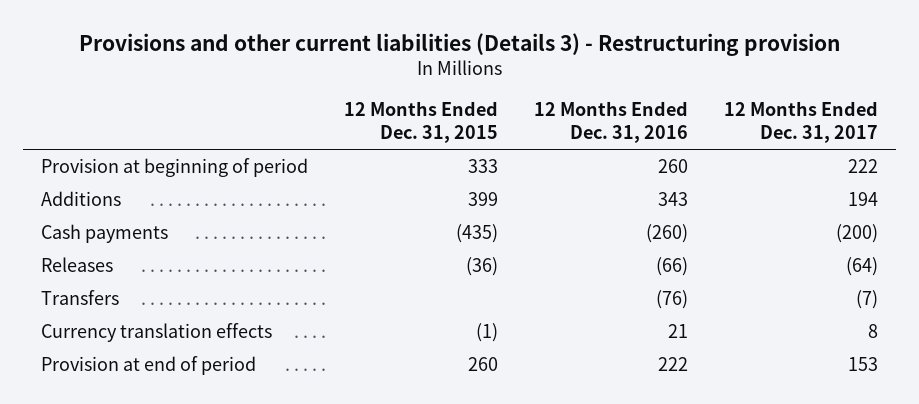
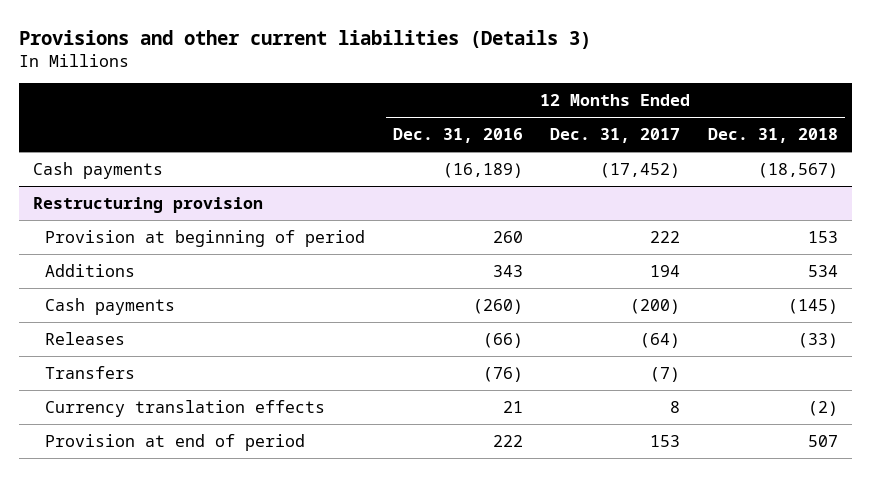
[78,32,840,56] Provisions and other current liabilities (Details 3) - Restructuring provision -> [18,29,591,49] Provisions and other current liabilities (Details 3)
[343,101,498,144] 12 Months Ended Dec. 31, 2015 -> none
none -> [708,128,839,144] Dec. 31, 2018
none -> [32,161,163,179] Cash payments
none -> [32,196,263,213] Restructuring provision

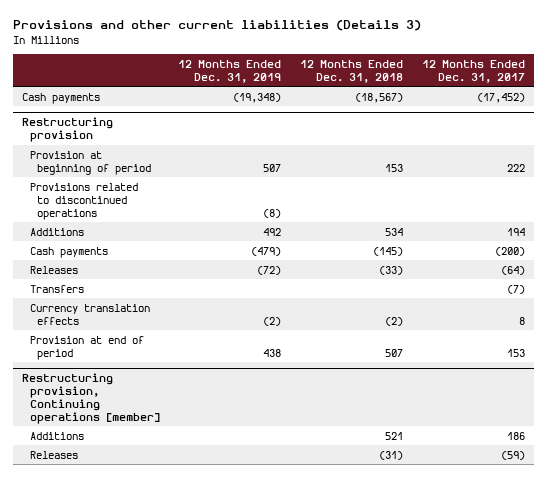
[392,128,523,144] Dec. 31, 2016 -> none
none -> [178,59,282,83] 12 Months Ended Dec. 31, 2019
none -> [29,182,138,220] Provisions related to discontinued operations
none -> [22,373,160,424] Restructuring provision, Continuing operations [member]
none -> [29,431,84,440] Additions
none -> [29,450,78,459] Releases

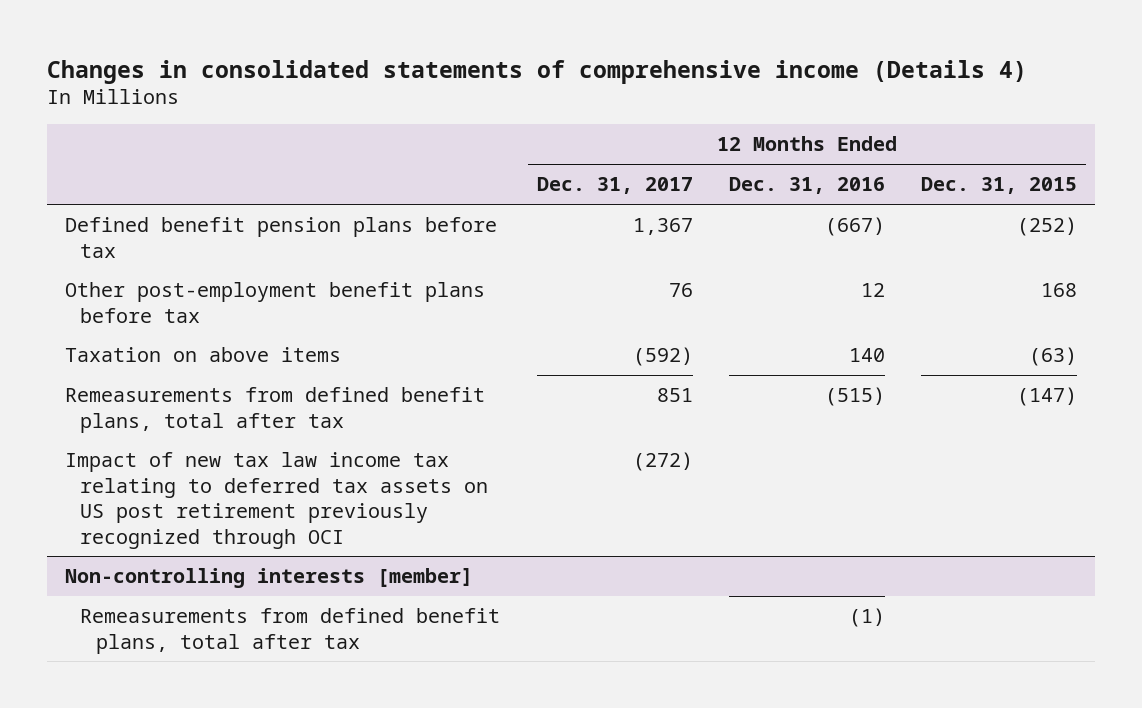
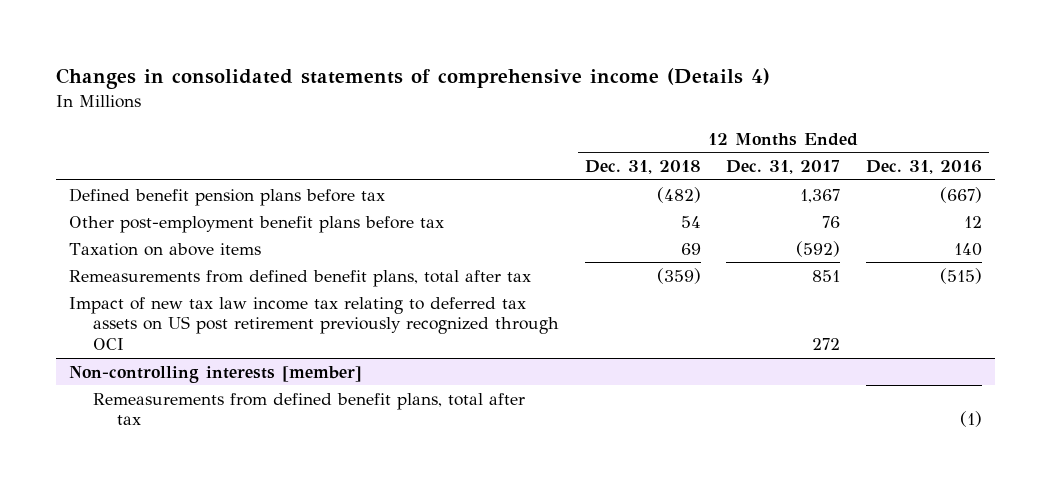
[920,177,1077,195] Dec. 31, 2015 -> none
none -> [584,159,701,174] Dec. 31, 2018
[632,452,693,472] (272) -> [812,337,841,350] 272

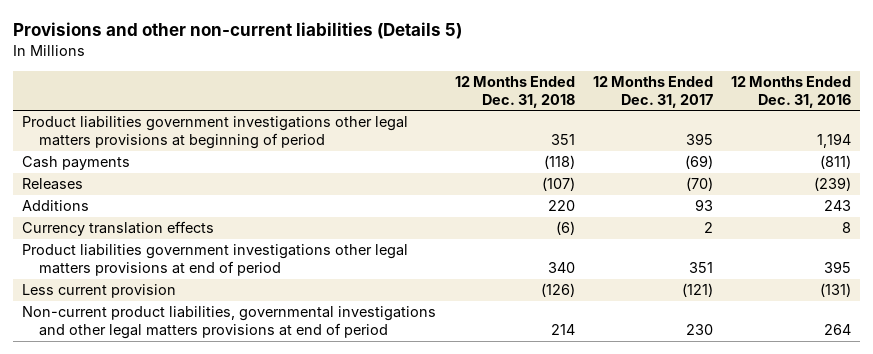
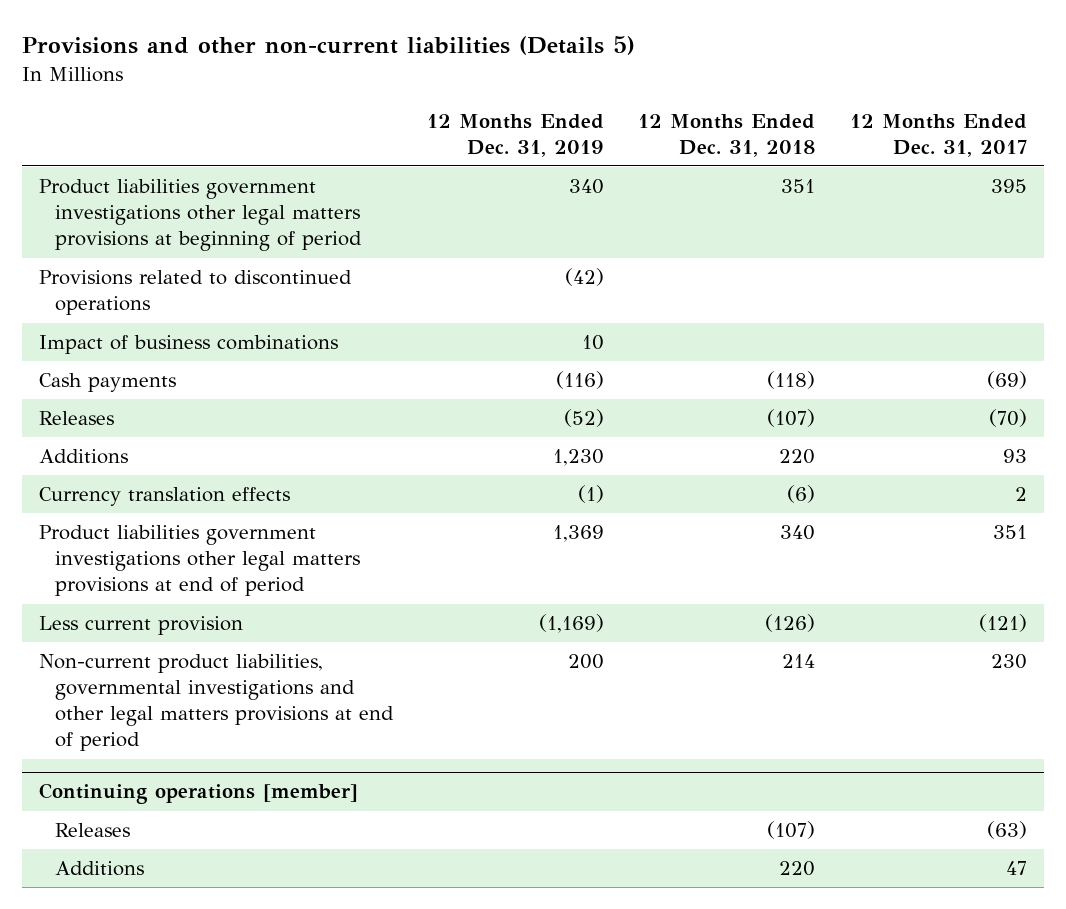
[730,75,851,108] 12 Months Ended Dec. 31, 2016 -> none
none -> [427,113,605,157] 12 Months Ended Dec. 31, 2019
none -> [38,270,352,316] Provisions related to discontinued operations
none -> [38,335,338,355] Impact of business combinations
none -> [38,783,358,805] Continuing operations [member]
none -> [54,823,130,838] Releases
none -> [54,861,144,877] Additions

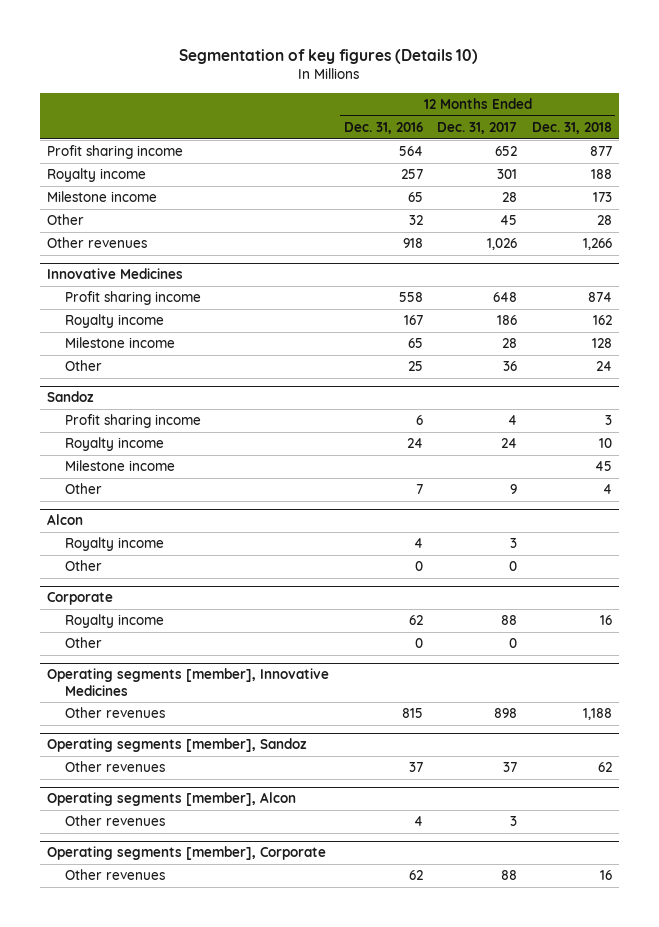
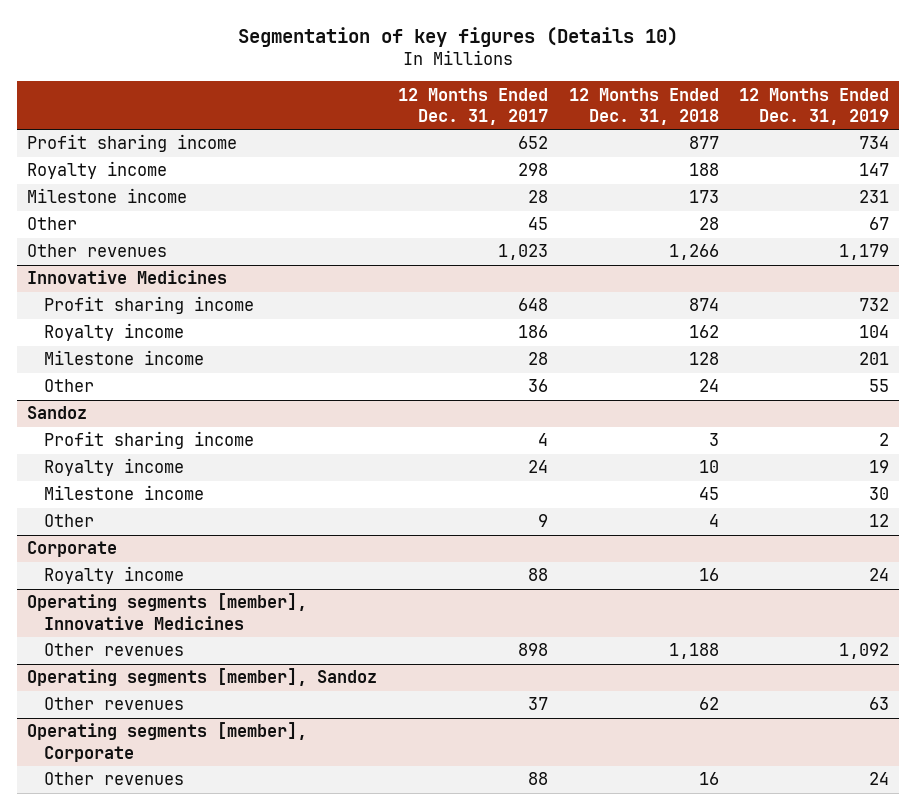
[343,121,423,134] Dec. 31, 2016 -> none
none -> [739,87,890,125] 12 Months Ended Dec. 31, 2019
[497,169,518,180] 301 -> [517,163,548,177] 298
[487,238,518,251] 1,026 -> [497,244,548,261] 1,023
[47,514,84,526] Alcon -> none
[64,537,164,552] Royalty income -> none
[64,560,102,572] Other -> none
[64,637,102,649] Other -> none
[47,792,297,807] Operating segments [member], Alcon -> none
[64,815,165,827] Other revenues -> none

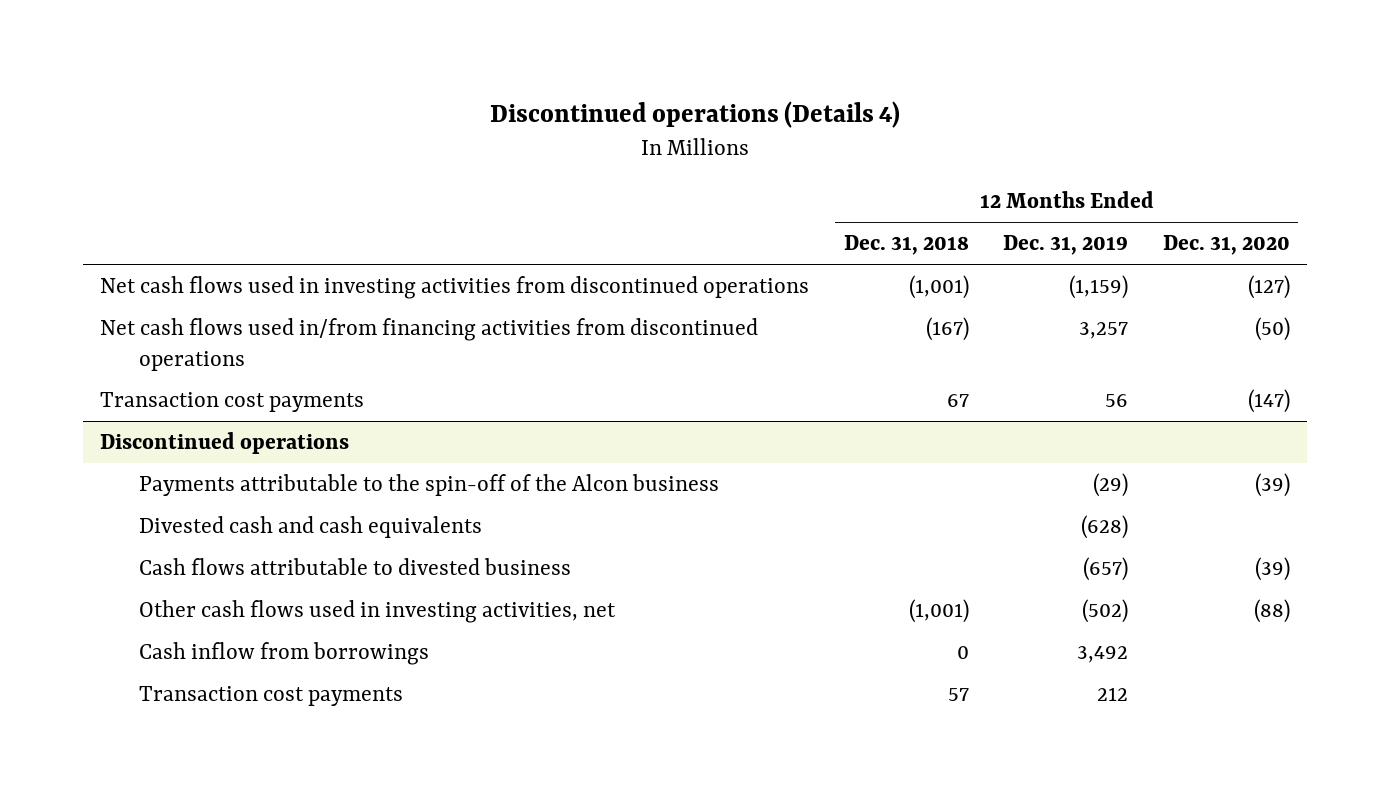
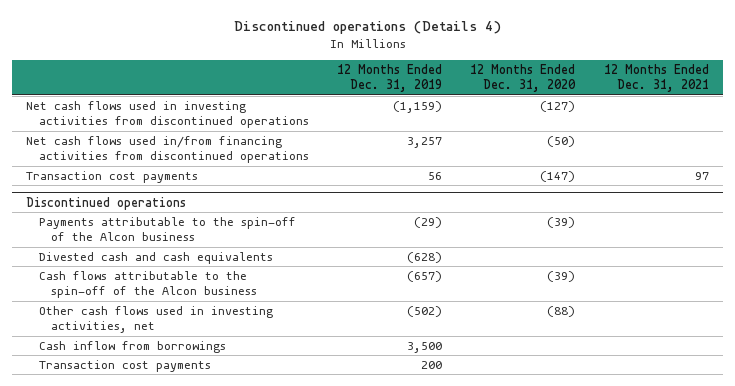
[843,235,969,256] Dec. 31, 2018 -> none
none -> [603,63,709,93] 12 Months Ended Dec. 31, 2021
[139,558,572,576] Cash flows attributable to divested business -> [38,270,257,299] Cash flows attributable to the spin-off of the Alcon business
[1077,646,1129,664] 3,492 -> [406,341,442,353] 3,500
[1097,687,1129,702] 212 -> [420,360,442,369] 200

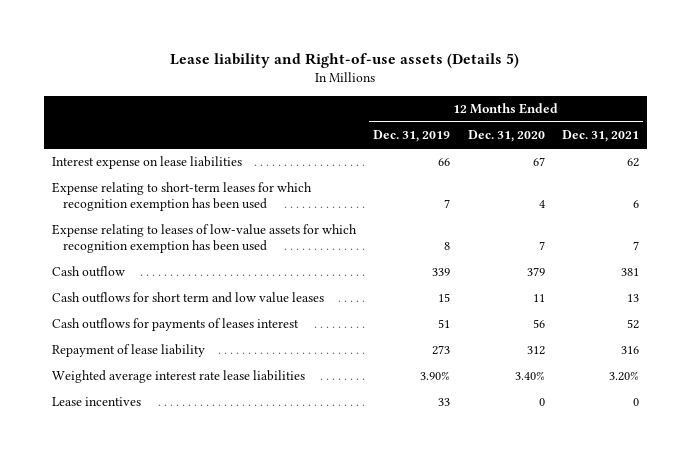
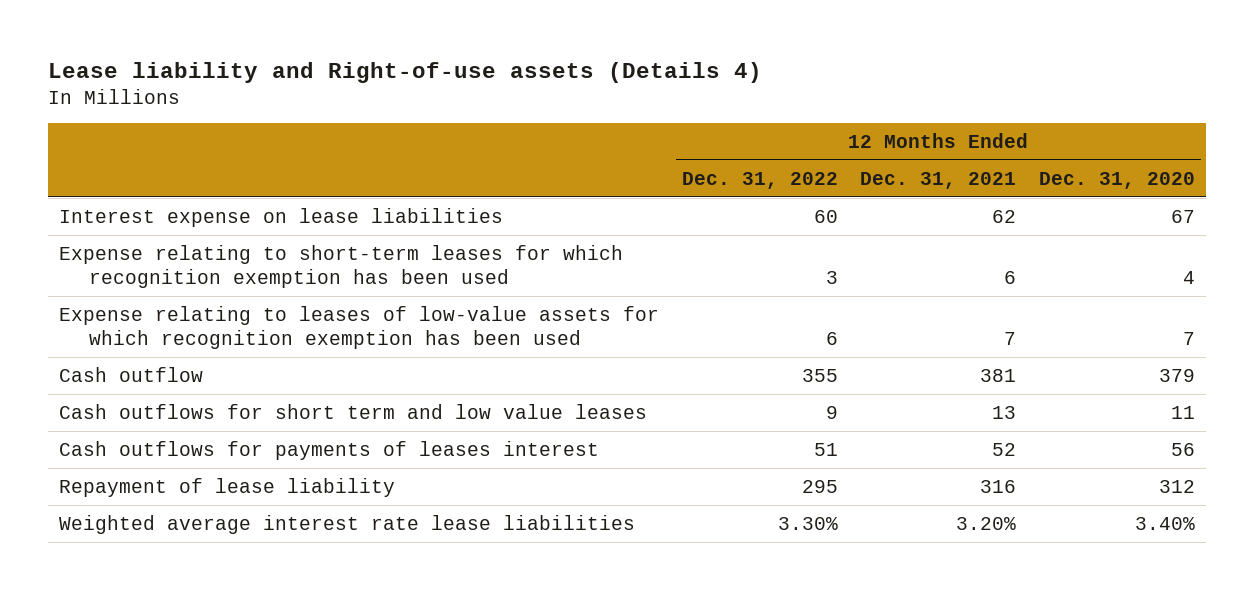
[170,53,520,69] Lease liability and Right-of-use assets (Details 5) -> [47,61,762,83] Lease liability and Right-of-use assets (Details 4)
[373,130,451,143] Dec. 31, 2019 -> none
none -> [681,171,838,189] Dec. 31, 2022
[52,397,142,407] Lease incentives -> none

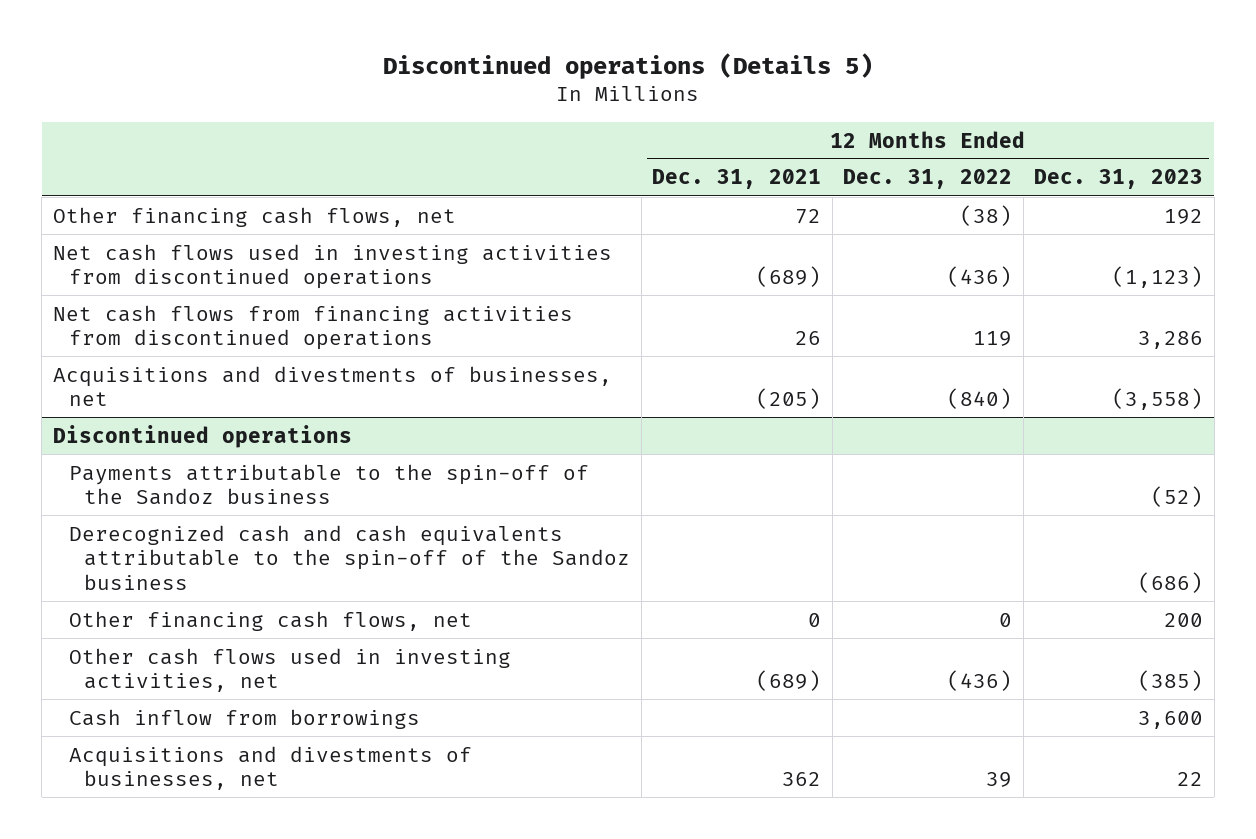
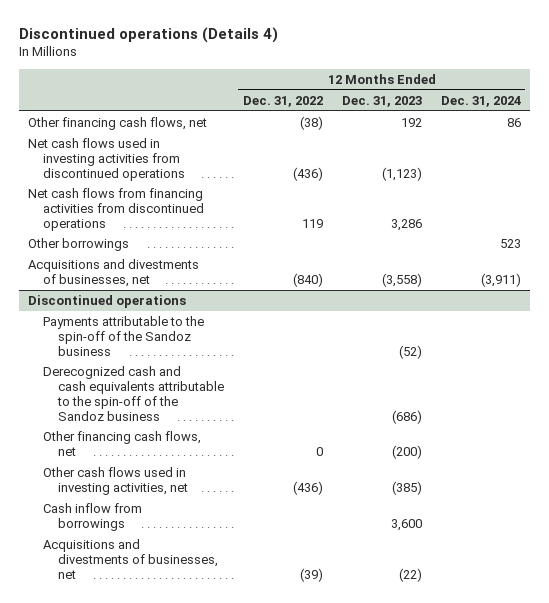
[382,52,873,79] Discontinued operations (Details 5) -> [18,26,278,43] Discontinued operations (Details 4)
[652,169,822,190] Dec. 31, 2021 -> none
none -> [440,95,521,107] Dec. 31, 2024
none -> [28,237,130,251] Other borrowings
[1164,612,1204,627] 200 -> [391,444,422,459] (200)
[986,772,1013,788] 39 -> [300,567,324,582] (39)
[1177,772,1204,787] 22 -> [398,567,422,582] (22)

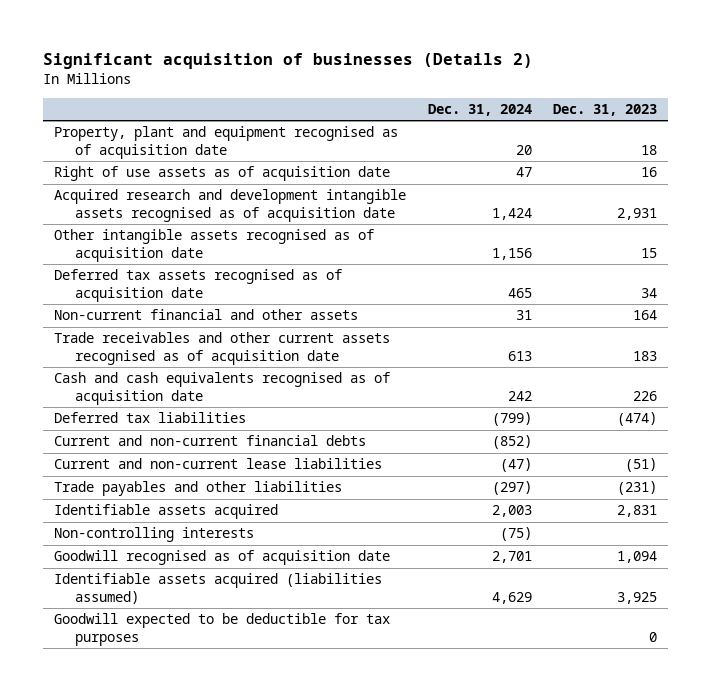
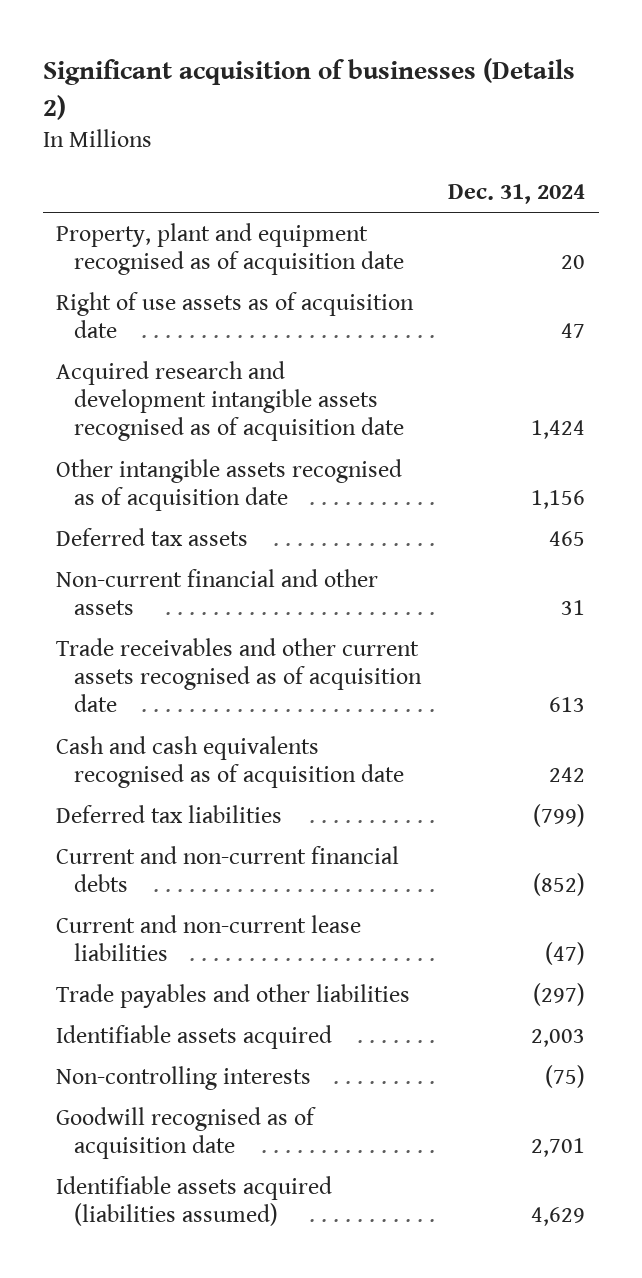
[553,104,658,117] Dec. 31, 2023 -> none
[53,269,342,302] Deferred tax assets recognised as of acquisition date -> [56,527,249,546] Deferred tax assets
[53,613,390,646] Goodwill expected to be deductible for tax purposes -> none

